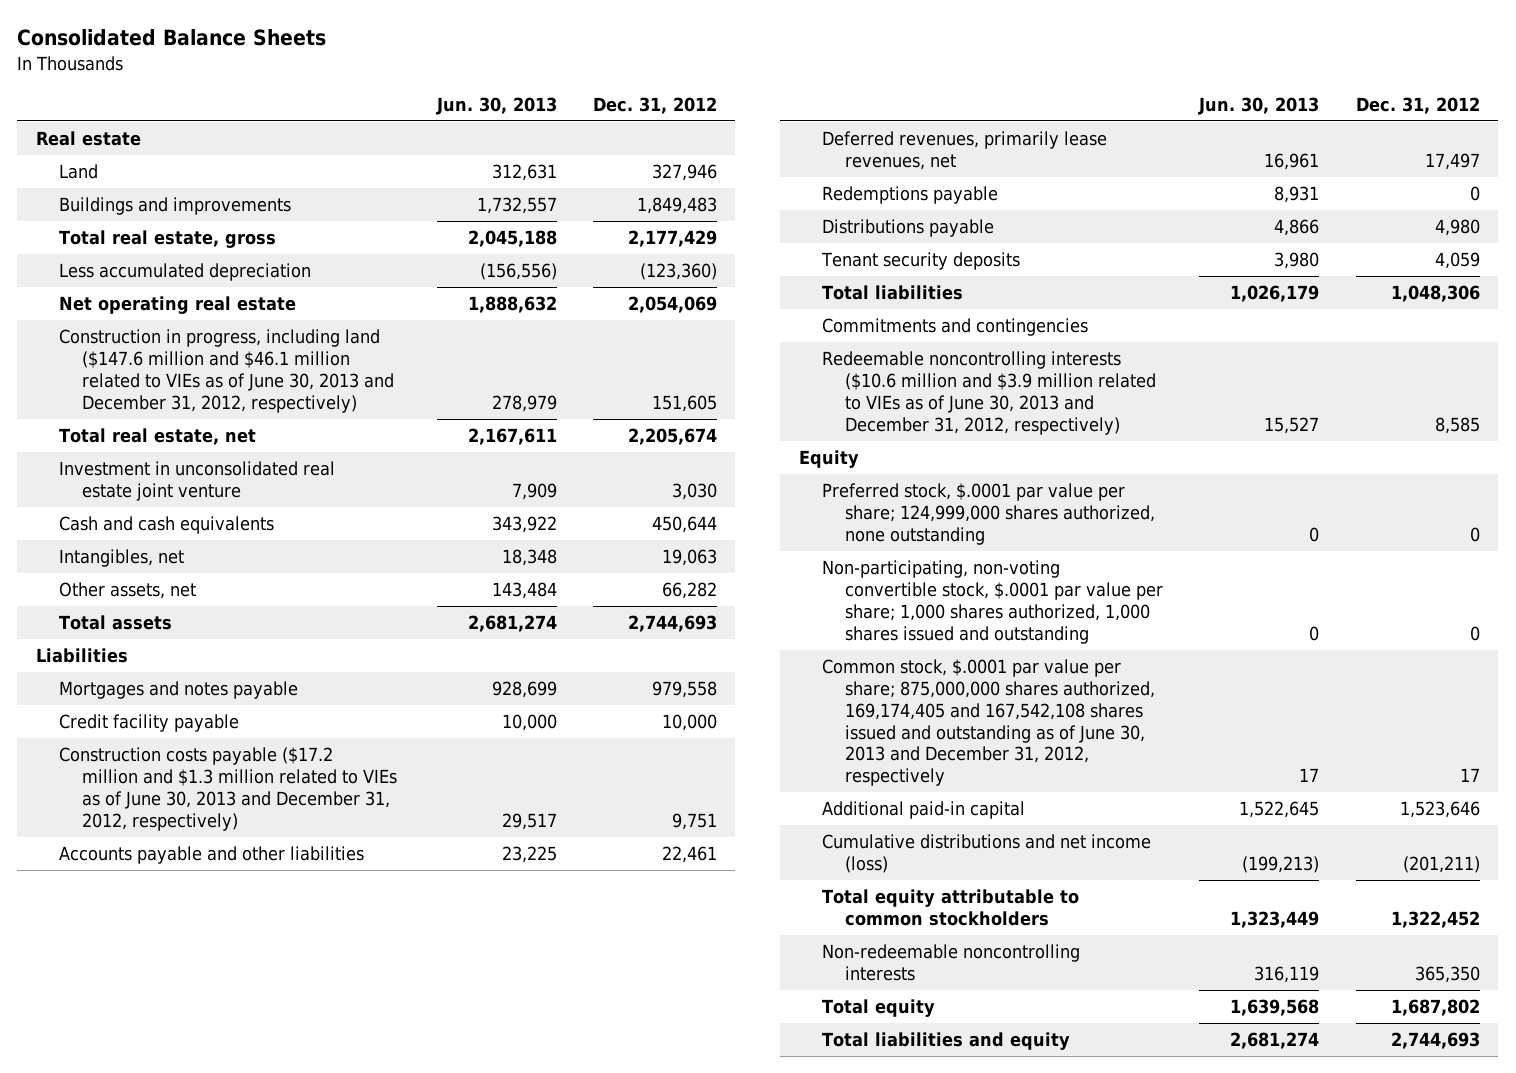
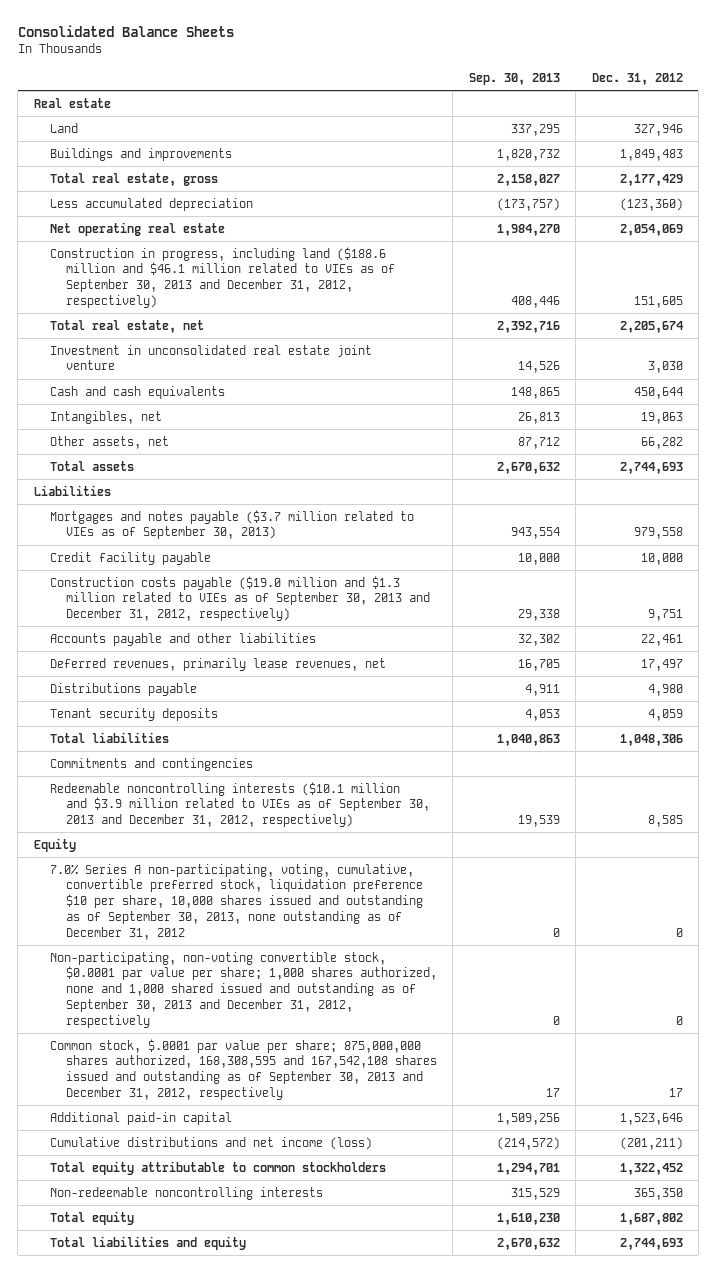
[435,96,557,115] Jun. 30, 2013 -> none
none -> [468,73,560,86] Sep. 30, 2013
[58,329,395,413] Construction in progress, including land ($147.6 million and $46.1 million related to VIEs as of June 30, 2013 and December 31, 2012, respectively) -> [49,246,395,308] Construction in progress, including land ($188.6 million and $46.1 million related to VIEs as of September 30, 2013 and December 31, 2012, respectively)
[58,681,298,700] Mortgages and notes payable -> [49,509,414,540] Mortgages and notes payable ($3.7 million related to VIEs as of September 30, 2013)
[58,747,398,831] Construction costs payable ($17.2 million and $1.3 million related to VIEs as of June 30, 2013 and December 31, 2012, respectively) -> [49,575,430,622] Construction costs payable ($19.0 million and $1.3 million related to VIEs as of September 30, 2013 and December 31, 2012, respectively)
[821,186,998,205] Redemptions payable -> none
[821,351,1156,435] Redeemable noncontrolling interests ($10.6 million and $3.9 million related to VIEs as of June 30, 2013 and December 31, 2012, respectively) -> [49,781,430,828] Redeemable noncontrolling interests ($10.1 million and $3.9 million related to VIEs as of September 30, 2013 and December 31, 2012, respectively)
[821,483,1155,545] Preferred stock, $.0001 par value per share; 124,999,000 shares authorized, none outstanding -> [49,863,423,940] 7.0% Series A non-participating, voting, cumulative, convertible preferred stock, liquidation preference $10 per share, 10,000 shares issued and outstanding as of September 30, 2013, none outstanding as of December 31, 2012
[821,560,1163,644] Non-participating, non-voting convertible stock, $.0001 par value per share; 1,000 shares authorized, 1,000 shares issued and outstanding -> [49,951,437,1028] Non-participating, non-voting convertible stock, $0.0001 par value per share; 1,000 shares authorized, none and 1,000 shared issued and outstanding as of September 30, 2013 and December 31, 2012, respectively
[821,659,1155,787] Common stock, $.0001 par value per share; 875,000,000 shares authorized, 169,174,405 and 167,542,108 shares issued and outstanding as of June 30, 2013 and December 31, 2012, respectively -> [49,1038,437,1100] Common stock, $.0001 par value per share; 875,000,000 shares authorized, 168,308,595 and 167,542,108 shares issued and outstanding as of September 30, 2013 and December 31, 2012, respectively

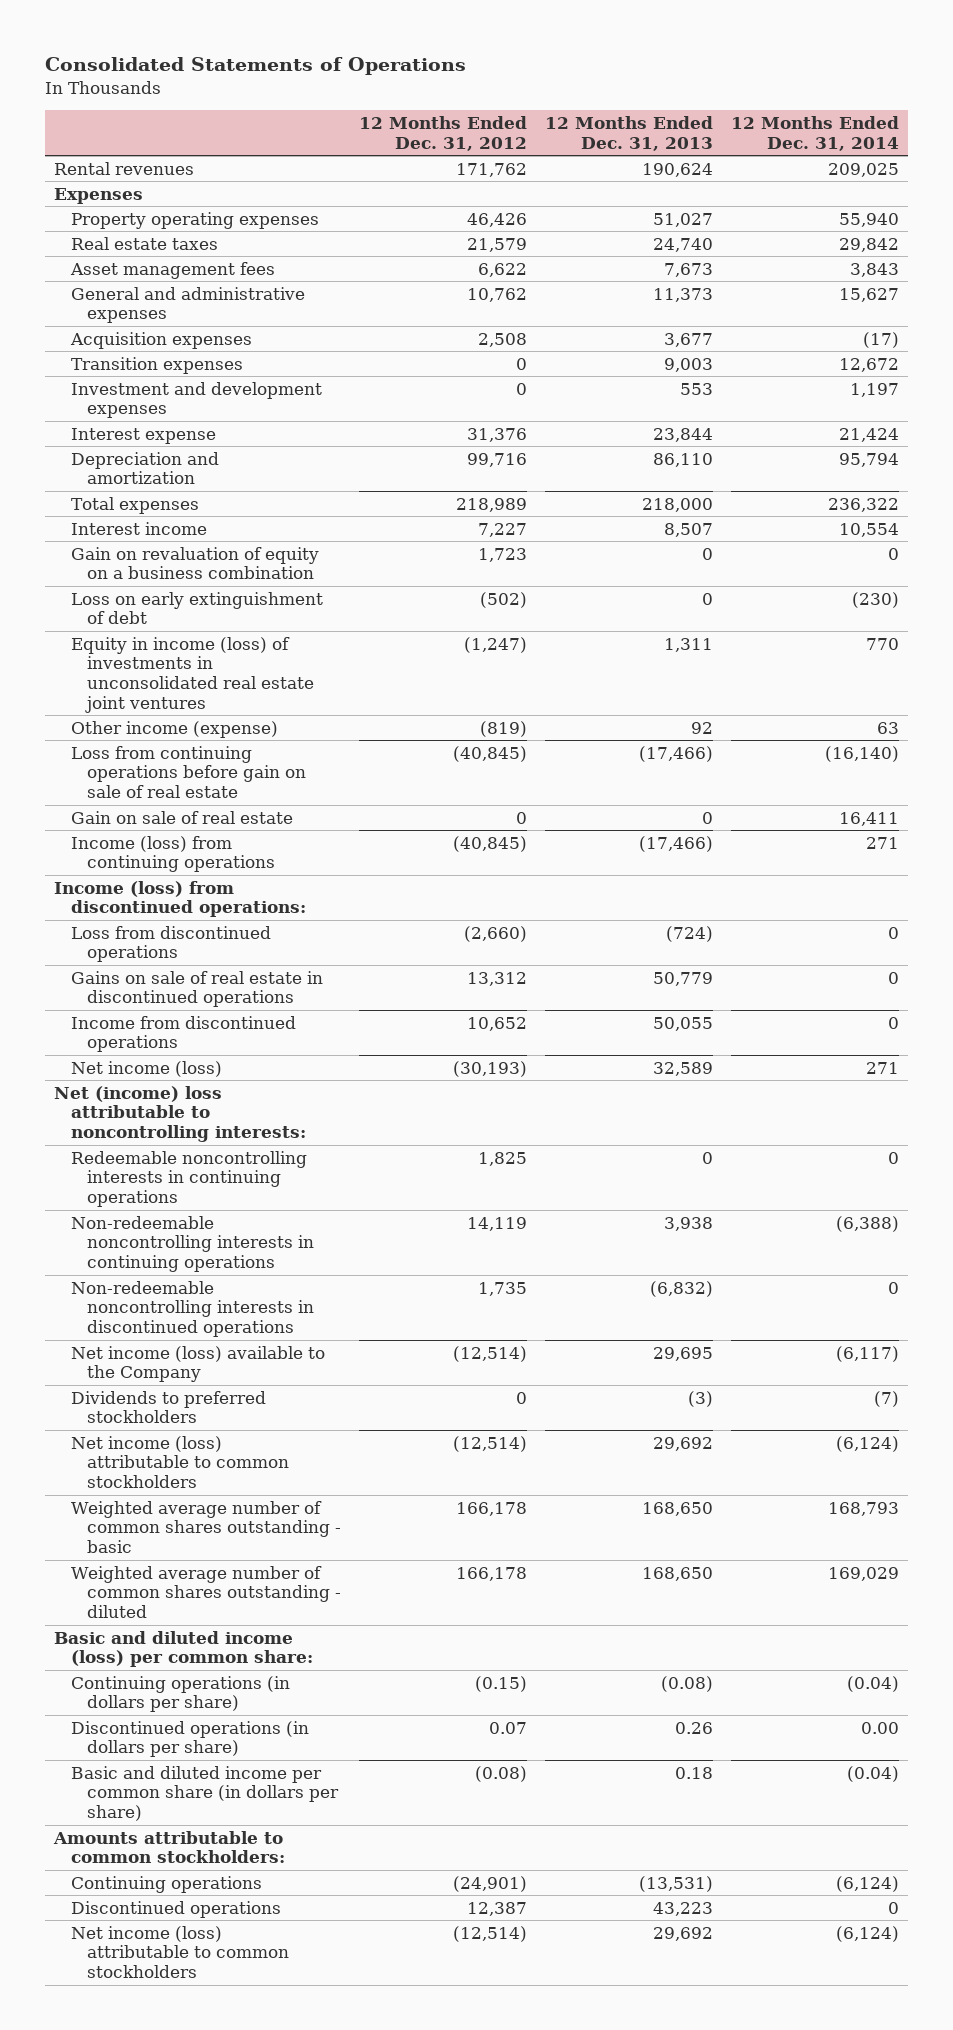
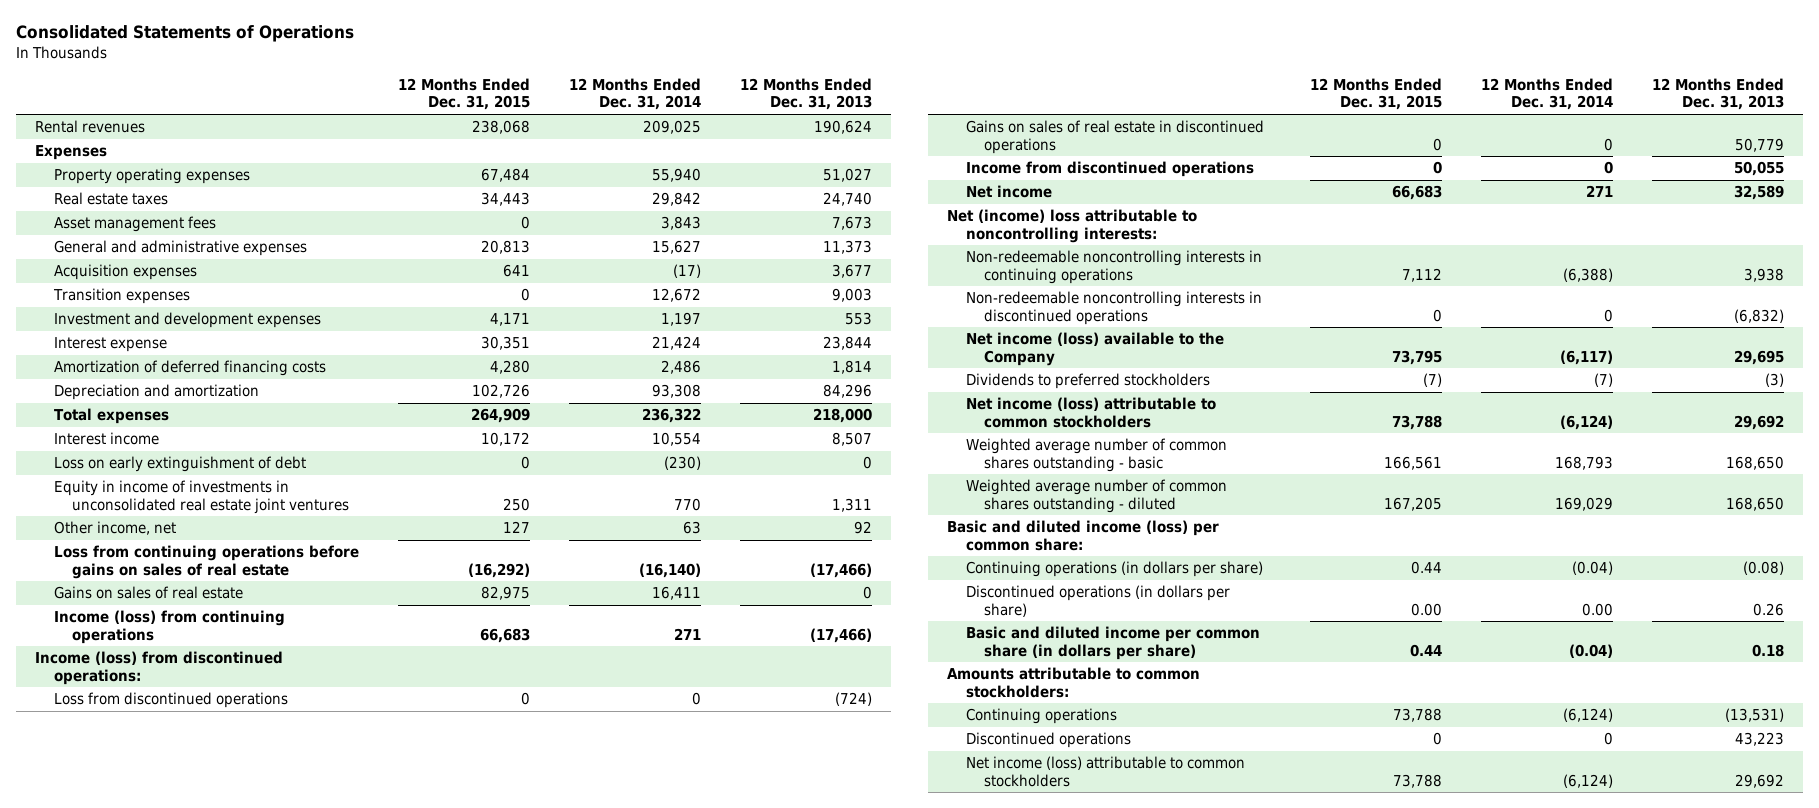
[359,115,528,151] 12 Months Ended Dec. 31, 2012 -> none
none -> [397,77,530,111] 12 Months Ended Dec. 31, 2015
none -> [53,360,326,377] Amortization of deferred financing costs
[652,452,713,467] 86,110 -> [822,384,872,399] 84,296
[838,452,899,467] 95,794 -> [651,384,701,399] 93,308
[70,546,319,580] Gain on revaluation of equity on a business combination -> none
[70,636,315,713] Equity in income (loss) of investments in unconsolidated real estate joint ventures -> [53,480,350,514] Equity in income of investments in unconsolidated real estate joint ventures
[70,720,278,738] Other income (expense) -> [53,521,176,536] Other income, net
[70,745,307,799] Loss from continuing operations before gain on sale of real estate -> [53,545,359,579] Loss from continuing operations before gains on sales of real estate
[70,810,293,824] Gain on sale of real estate -> [53,586,243,600] Gains on sales of real estate
[70,970,323,1008] Gains on sale of real estate in discontinued operations -> [965,120,1264,154] Gains on sales of real estate in discontinued operations
[70,1060,222,1077] Net income (loss) -> [965,185,1052,199] Net income
[70,1150,307,1208] Redeemable noncontrolling interests in continuing operations -> none

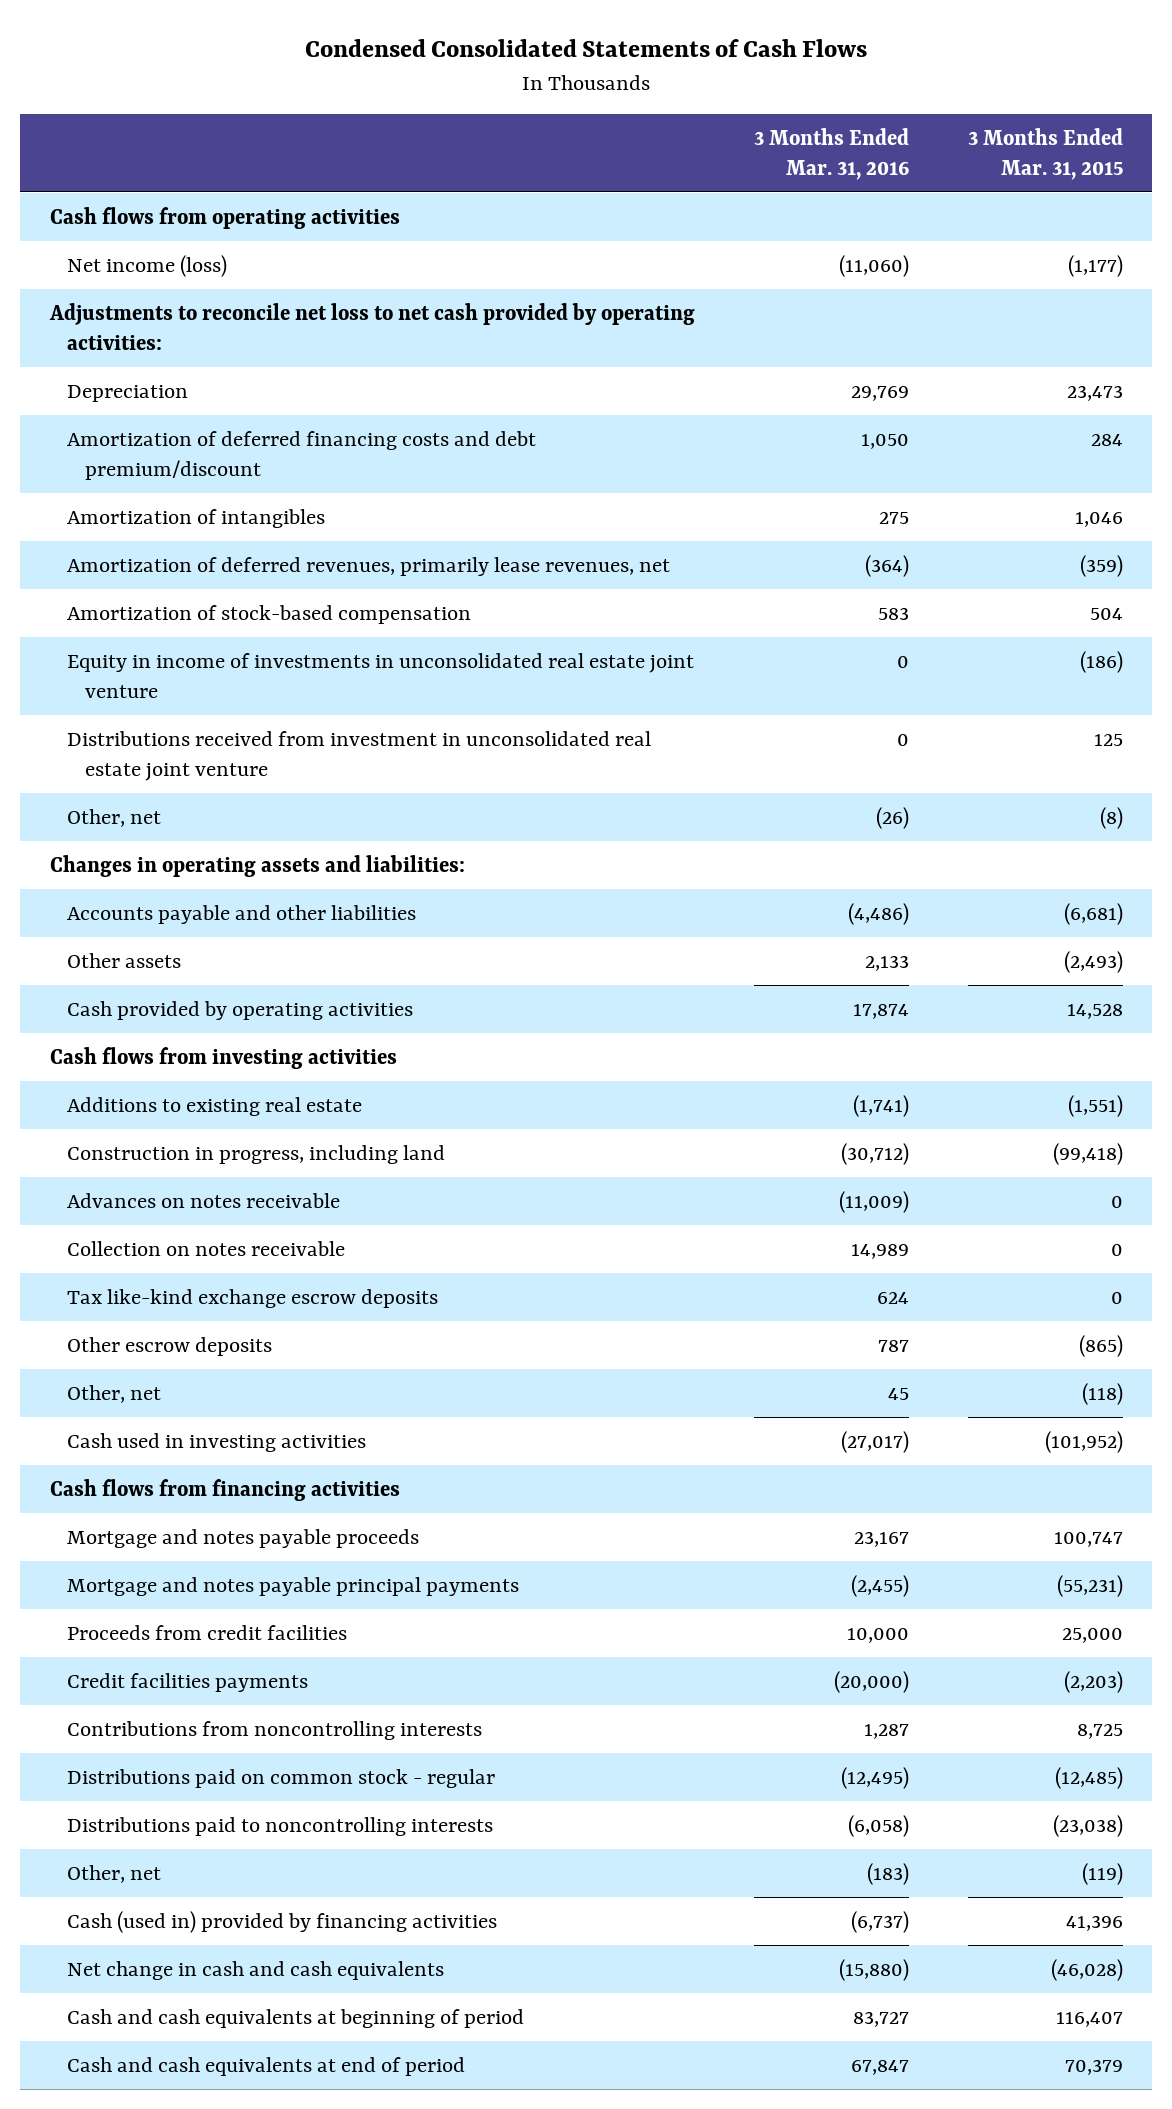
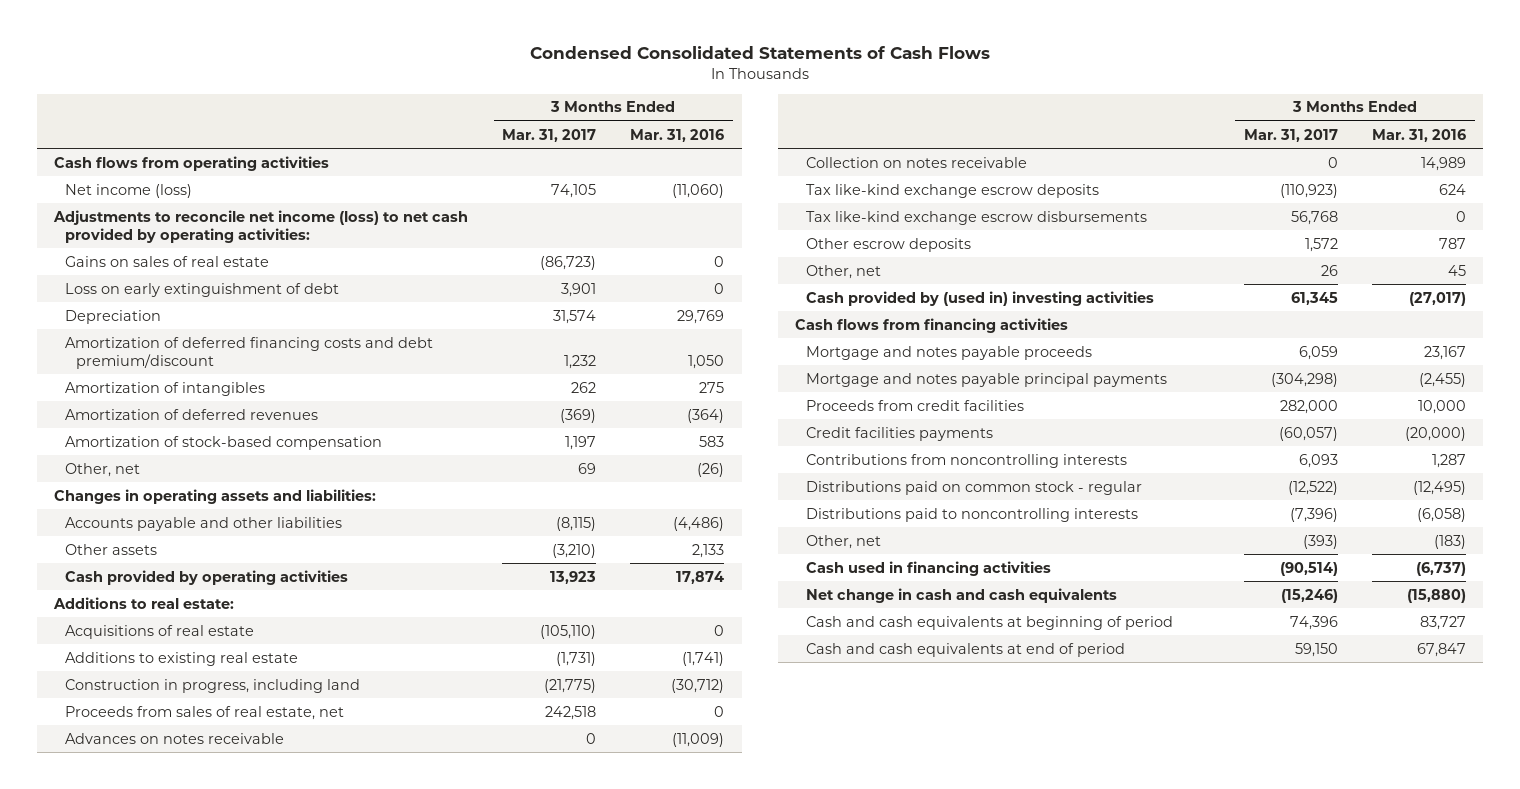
[967,127,1123,180] 3 Months Ended Mar. 31, 2015 -> none
none -> [502,128,597,142] Mar. 31, 2017
[48,302,695,350] Adjustments to reconcile net loss to net cash provided by operating activities: -> [52,209,468,244] Adjustments to reconcile net income (loss) to net cash provided by operating activities:
none -> [64,255,269,267] Gains on sales of real estate
none -> [64,282,339,297] Loss on early extinguishment of debt
[67,556,671,576] Amortization of deferred revenues, primarily lease revenues, net -> [64,408,318,420] Amortization of deferred revenues
[67,652,695,698] Equity in income of investments in unconsolidated real estate joint venture -> none
[67,730,652,781] Distributions received from investment in unconsolidated real estate joint venture -> none
[49,1046,397,1069] Cash flows from investing activities -> none
none -> [52,596,234,609] Additions to real estate:
none -> [64,624,254,639] Acquisitions of real estate
none -> [64,705,344,720] Proceeds from sales of real estate, net
none -> [806,210,1148,225] Tax like-kind exchange escrow disbursements
[67,1432,367,1452] Cash used in investing activities -> [806,290,1155,306] Cash provided by (used in) investing activities
[67,1910,498,1933] Cash (used in) provided by financing activities -> [806,560,1052,576] Cash used in financing activities

